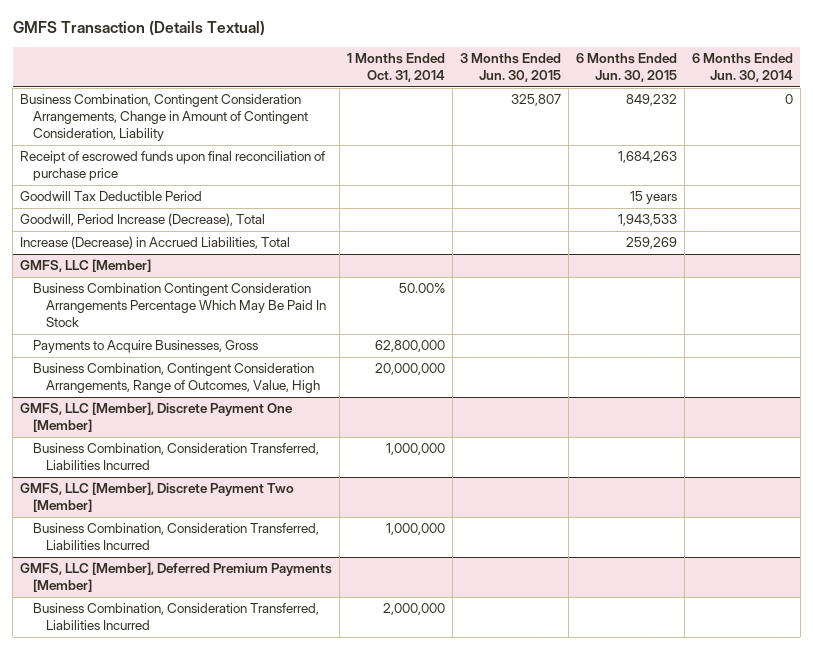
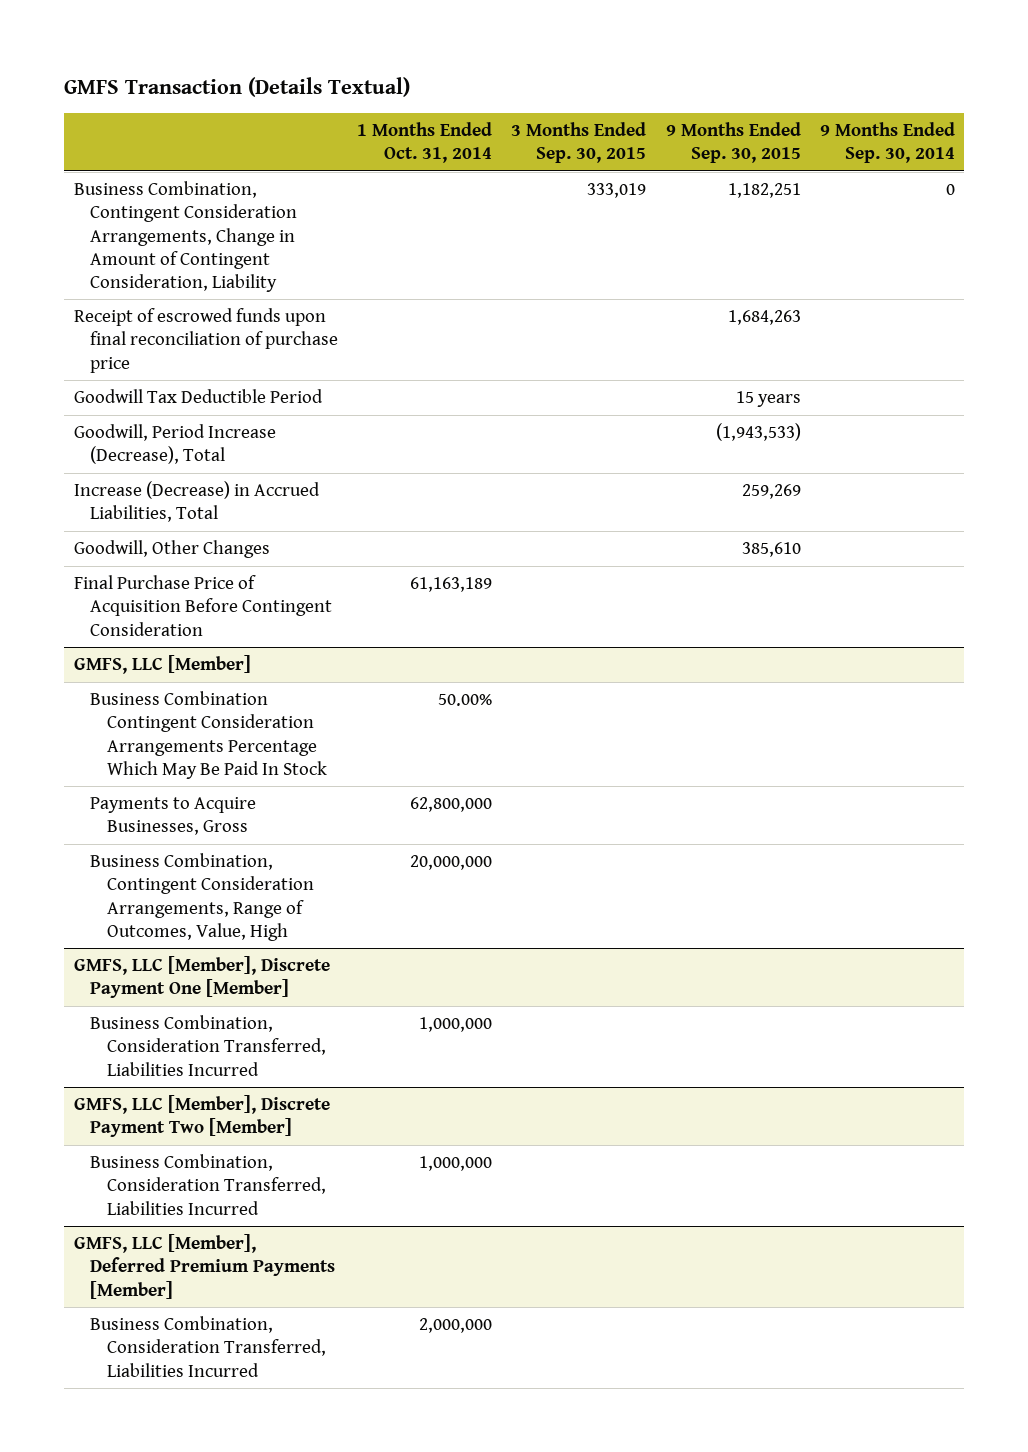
[459,53,561,82] 3 Months Ended Jun. 30, 2015 -> none
[575,53,677,82] 6 Months Ended Jun. 30, 2015 -> none
[691,53,793,82] 6 Months Ended Jun. 30, 2014 -> none
none -> [511,121,647,164] 3 Months Ended Sep. 30, 2015
none -> [665,121,801,164] 9 Months Ended Sep. 30, 2015
none -> [819,121,955,164] 9 Months Ended Sep. 30, 2014
none -> [73,540,270,559] Goodwill, Other Changes
none -> [73,575,333,636] Final Purchase Price of Acquisition Before Contingent Consideration

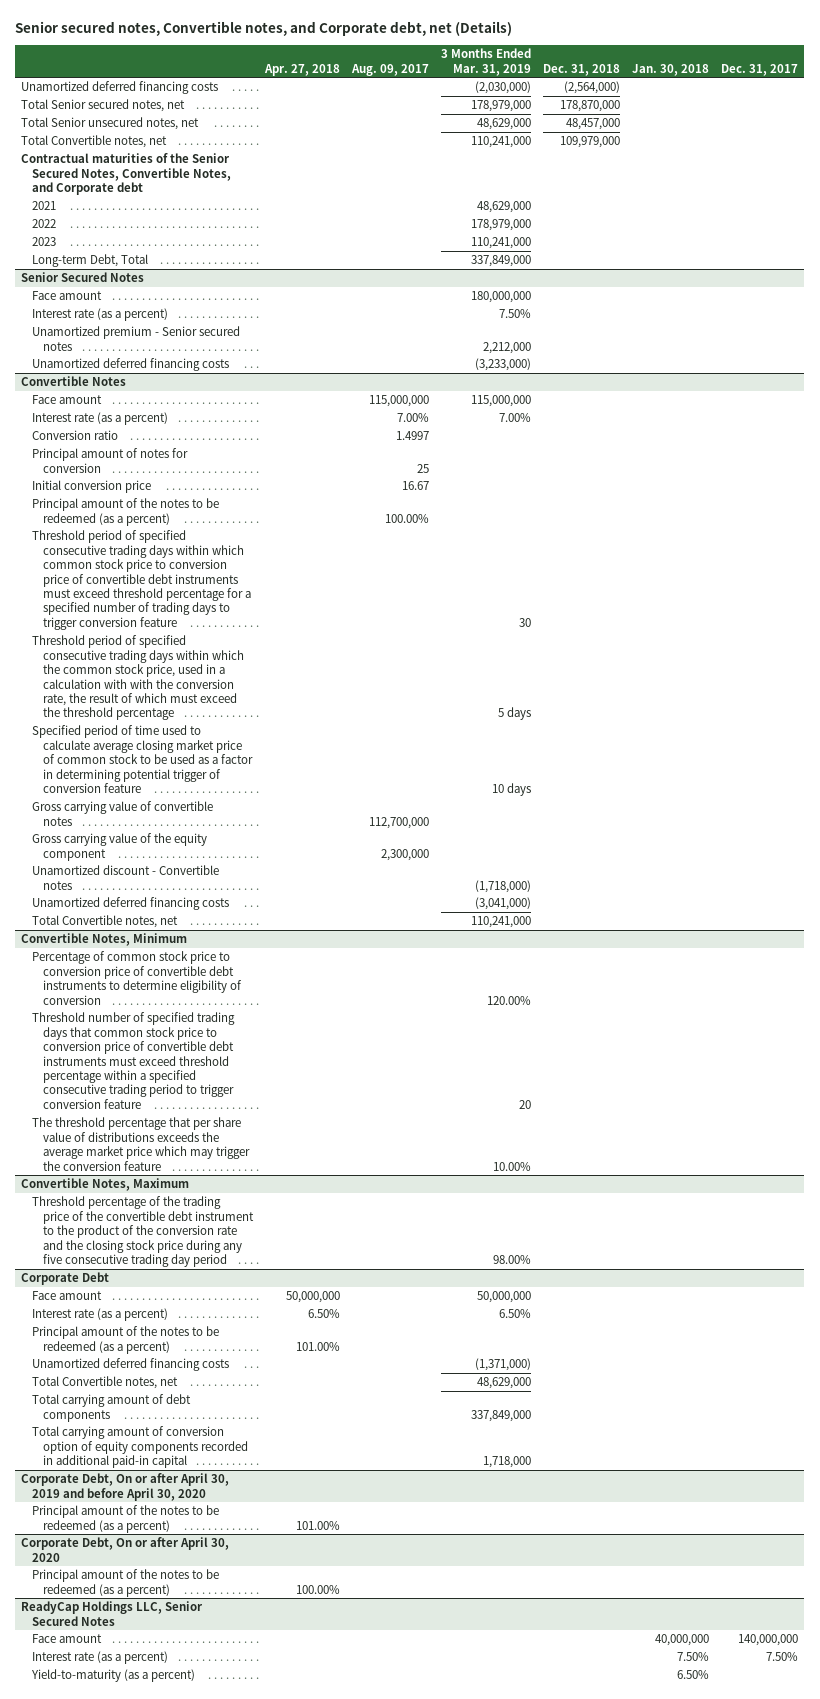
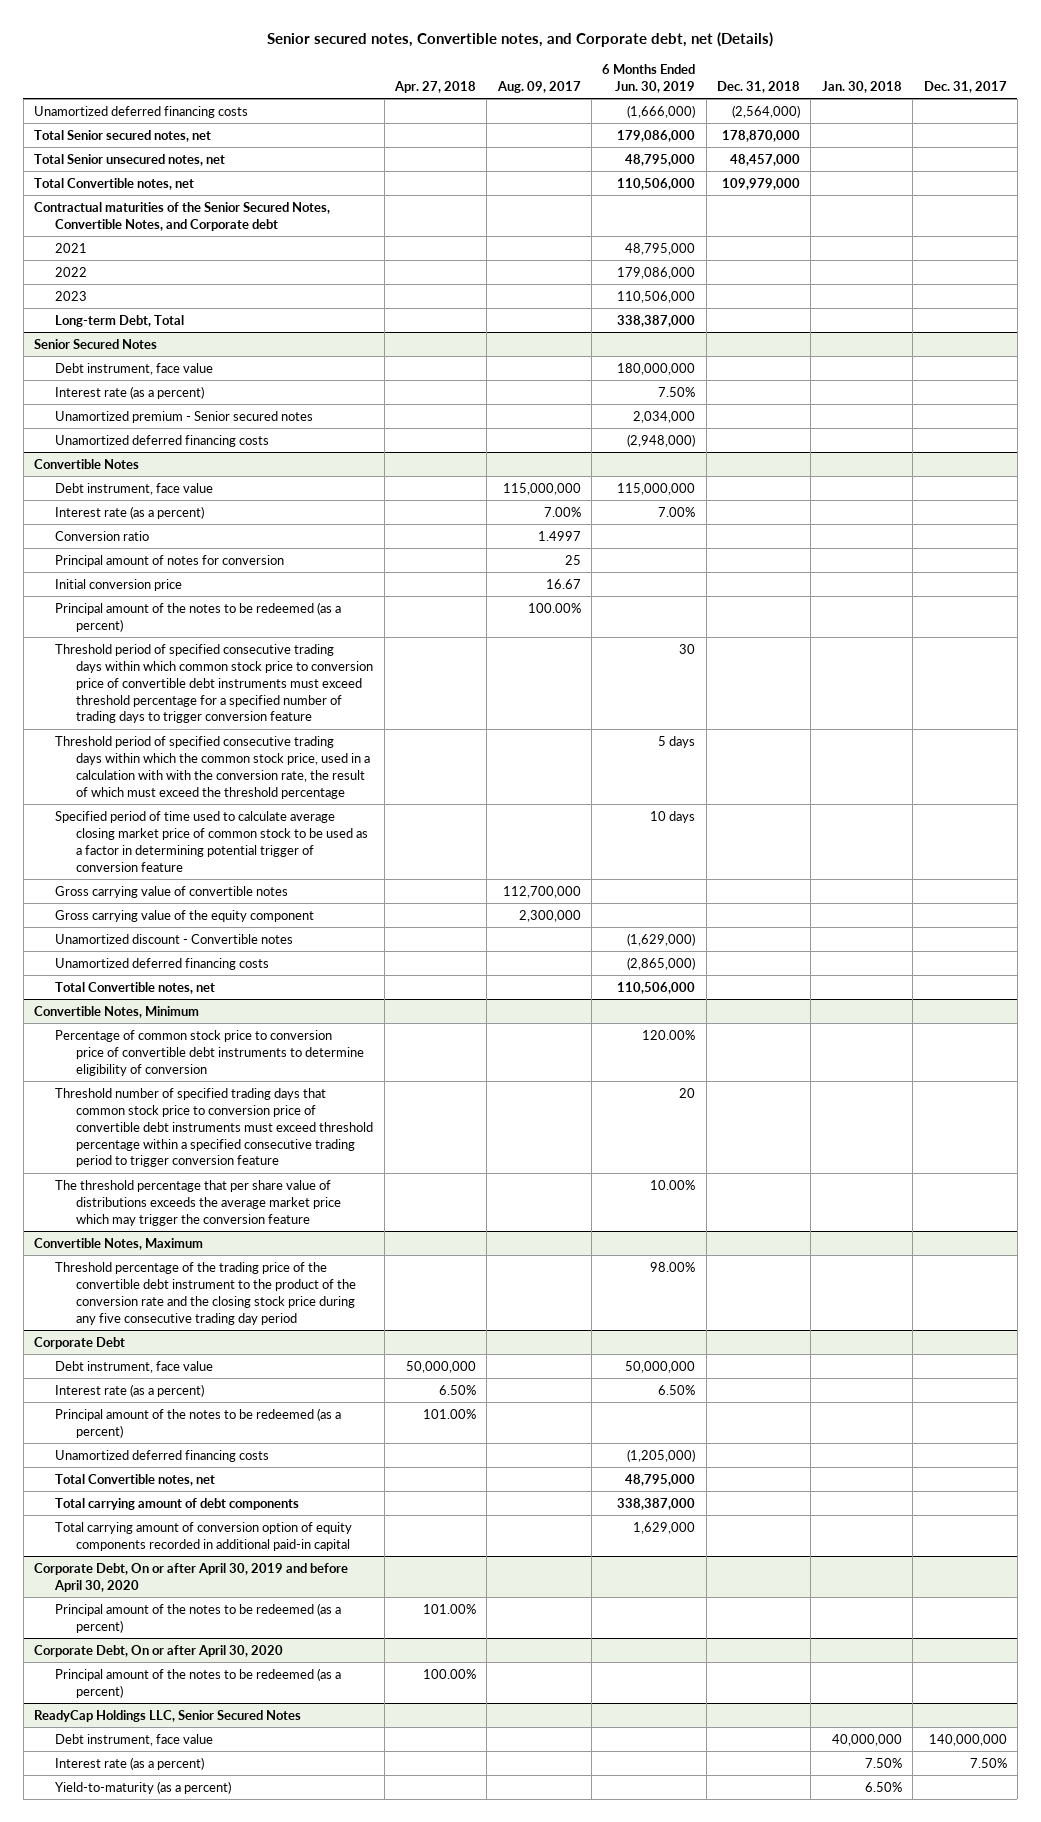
[441,48,532,76] 3 Months Ended Mar. 31, 2019 -> none
none -> [602,63,696,93] 6 Months Ended Jun. 30, 2019
[32,291,103,301] Face amount -> [55,362,214,375] Debt instrument, face value
[32,395,103,405] Face amount -> [55,482,214,495] Debt instrument, face value
[32,1291,103,1301] Face amount -> [55,1360,214,1373] Debt instrument, face value
[32,1634,103,1644] Face amount -> [55,1733,214,1746] Debt instrument, face value

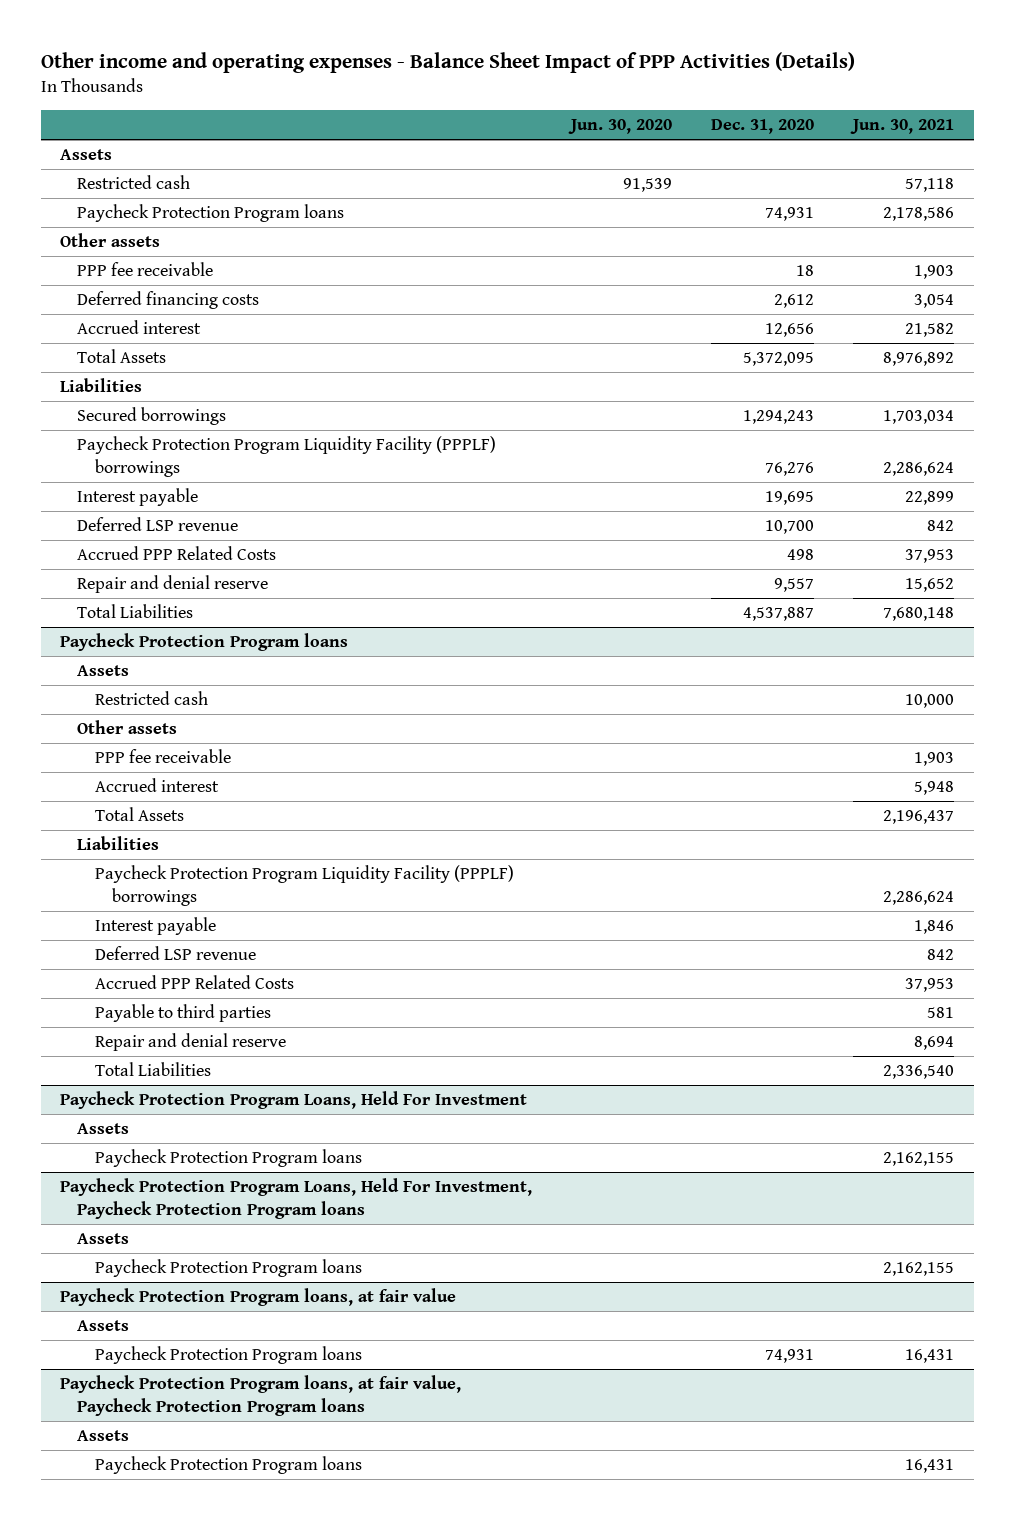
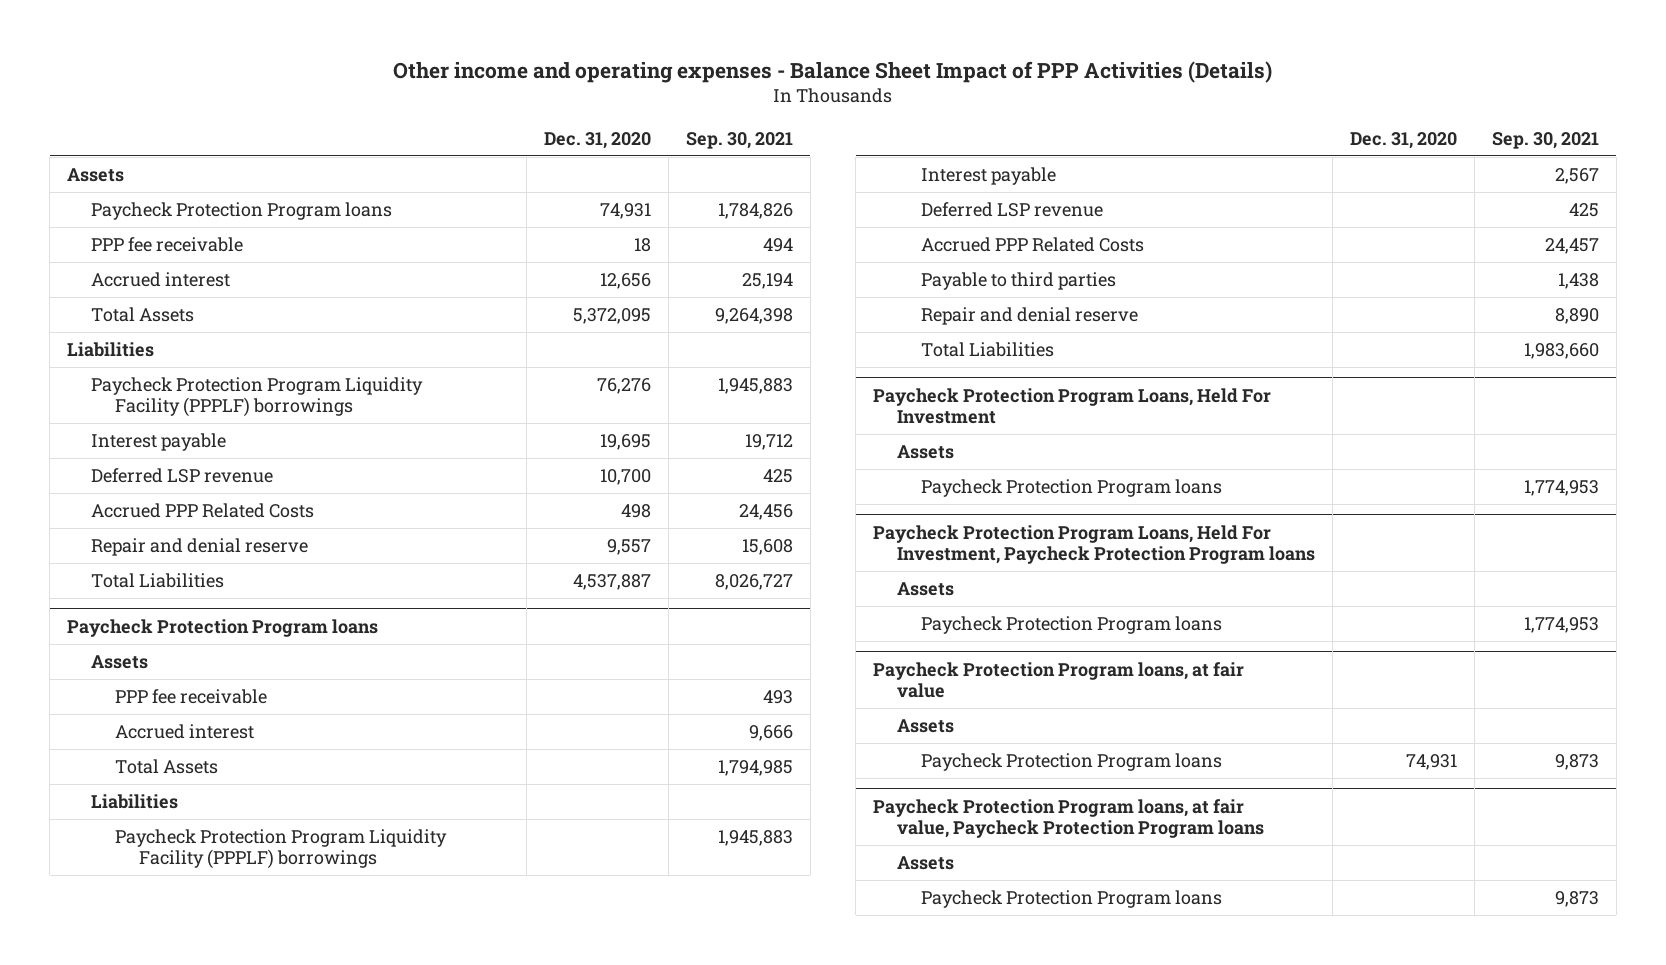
[568,119,673,135] Jun. 30, 2020 -> none
[850,119,955,135] Jun. 30, 2021 -> none
none -> [685,131,793,149] Sep. 30, 2021
[77,175,191,190] Restricted cash -> none
[60,233,161,248] Other assets -> none
[77,291,260,310] Deferred financing costs -> none
[77,407,227,426] Secured borrowings -> none
[94,691,208,706] Restricted cash -> none
[77,720,178,735] Other assets -> none

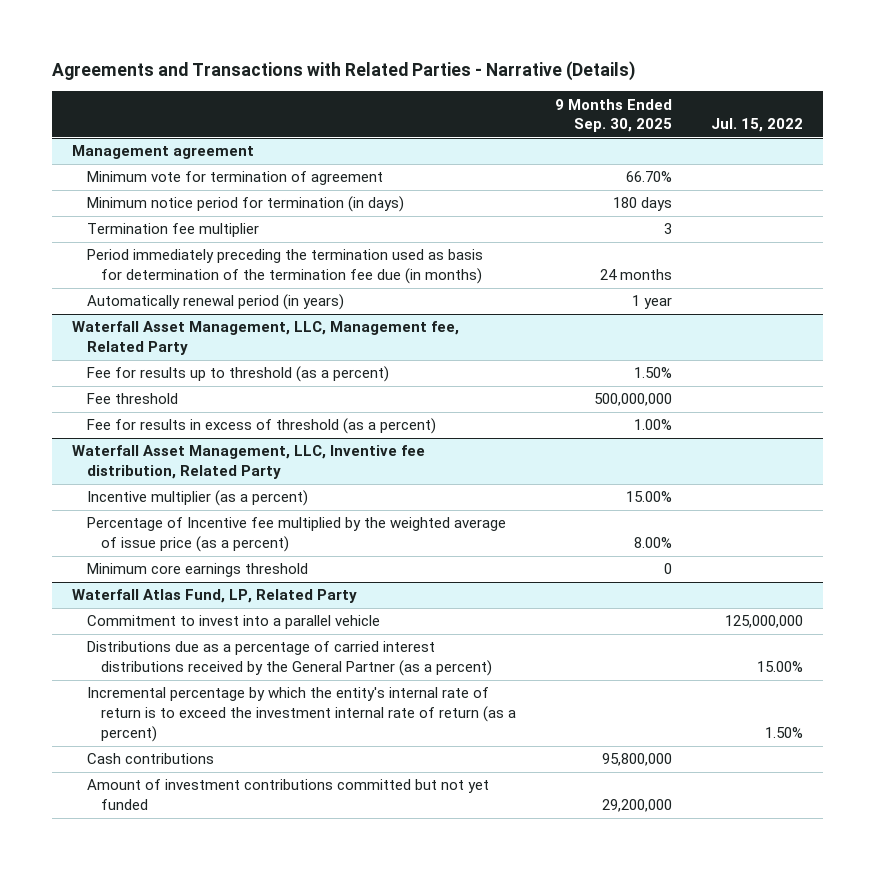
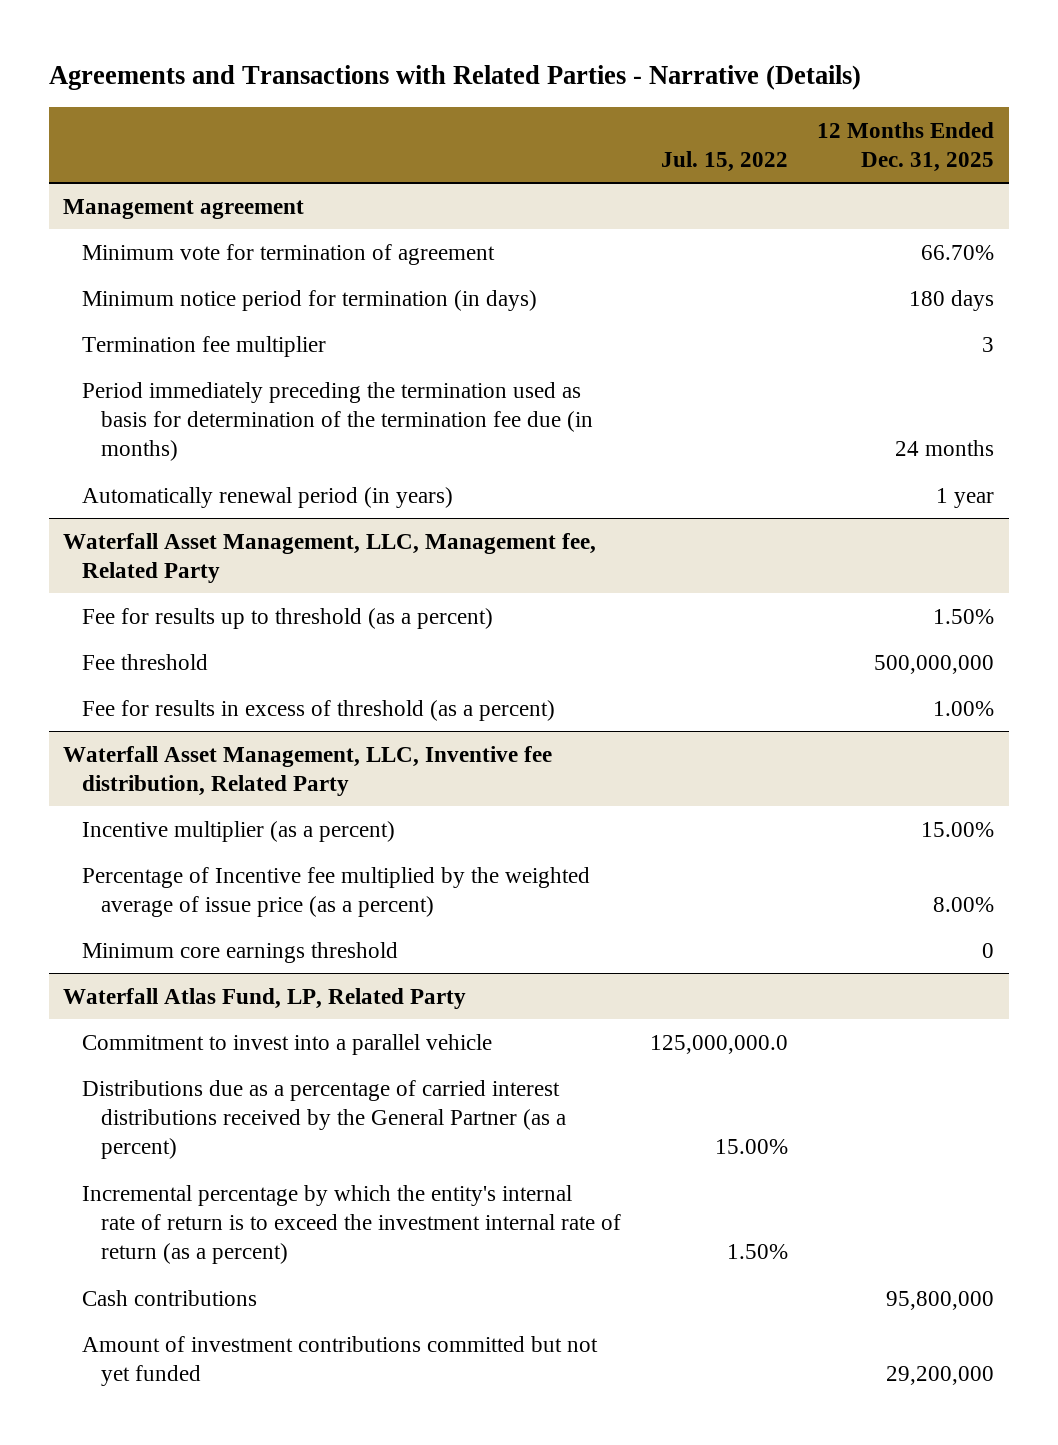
[555,98,673,133] 9 Months Ended Sep. 30, 2025 -> none
none -> [817,121,995,172] 12 Months Ended Dec. 31, 2025
[725,615,804,629] 125,000,000 -> [650,1034,789,1054] 125,000,000.0

